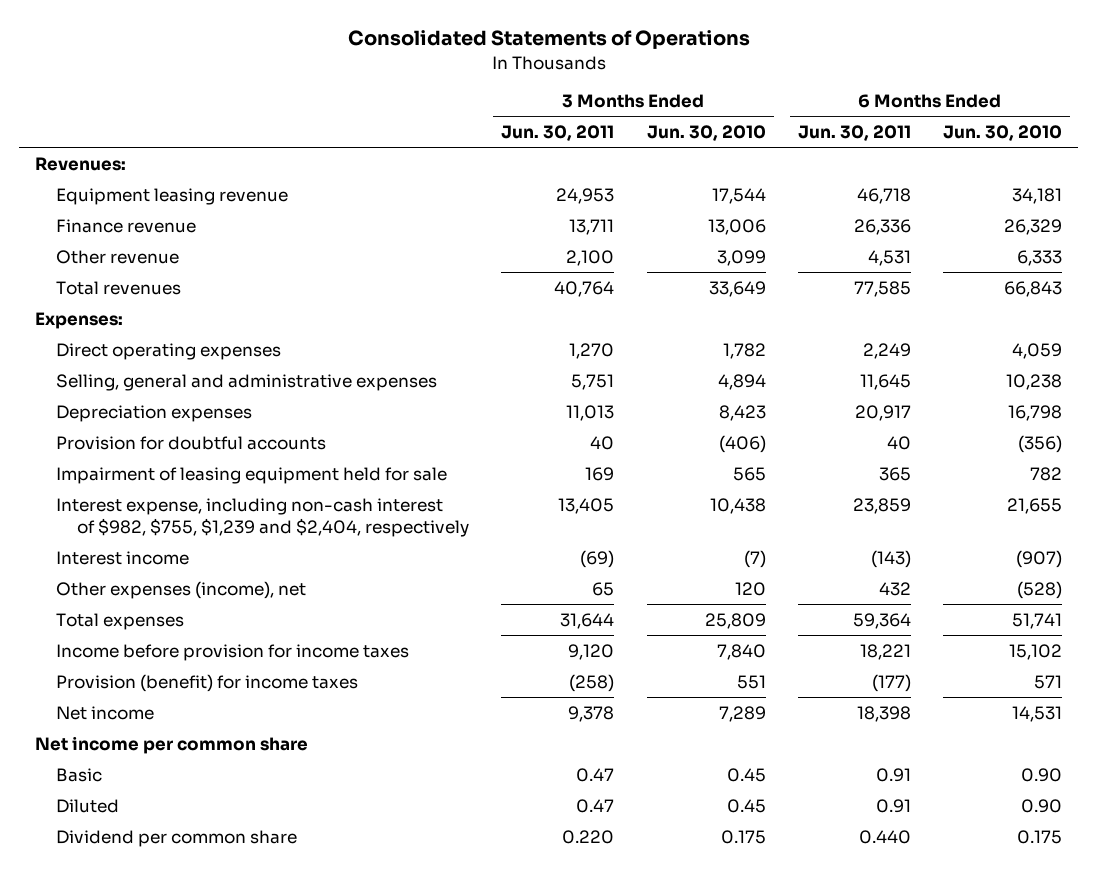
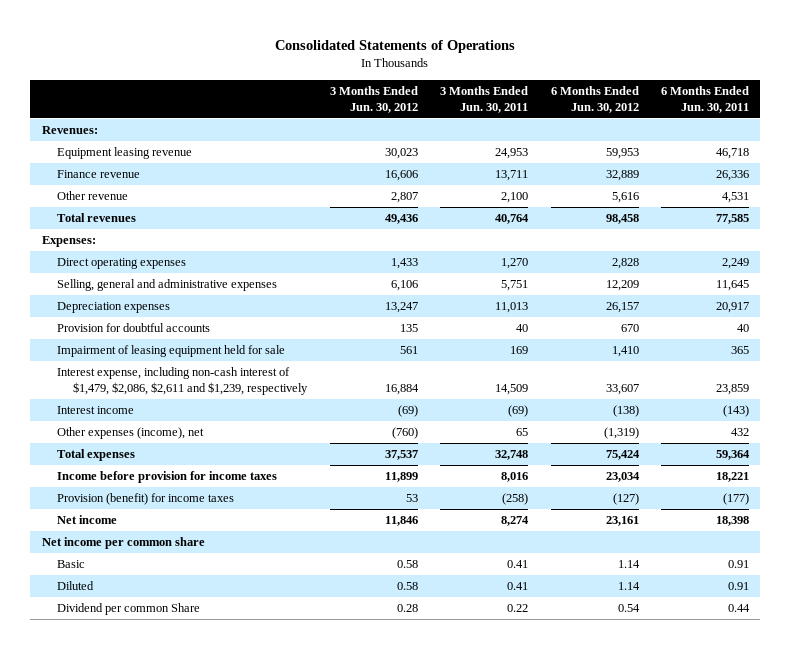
[646,125,766,142] Jun. 30, 2010 -> none
[943,125,1063,142] Jun. 30, 2010 -> none
none -> [329,85,418,113] 3 Months Ended Jun. 30, 2012
none -> [550,85,639,113] 6 Months Ended Jun. 30, 2012
[55,497,469,537] Interest expense, including non-cash interest of $982, $755, $1,239 and $2,404, respectively -> [57,366,309,396] Interest expense, including non-cash interest of $1,479, $2,086, $2,611 and $1,239, respectively
[558,497,615,514] 13,405 -> [495,384,529,396] 14,509
[560,612,615,629] 31,644 -> [495,449,529,460] 32,748
[568,643,615,660] 9,120 -> [501,471,529,482] 8,016
[568,705,615,722] 9,378 -> [501,515,530,526] 8,274
[576,767,615,782] 0.47 -> [507,559,529,568] 0.41
[576,798,615,813] 0.47 -> [507,581,529,590] 0.41
[55,829,297,847] Dividend per common share -> [57,602,201,615] Dividend per common Share
[562,829,615,844] 0.220 -> [507,603,529,612] 0.22
[858,829,911,844] 0.440 -> [728,603,751,612] 0.44

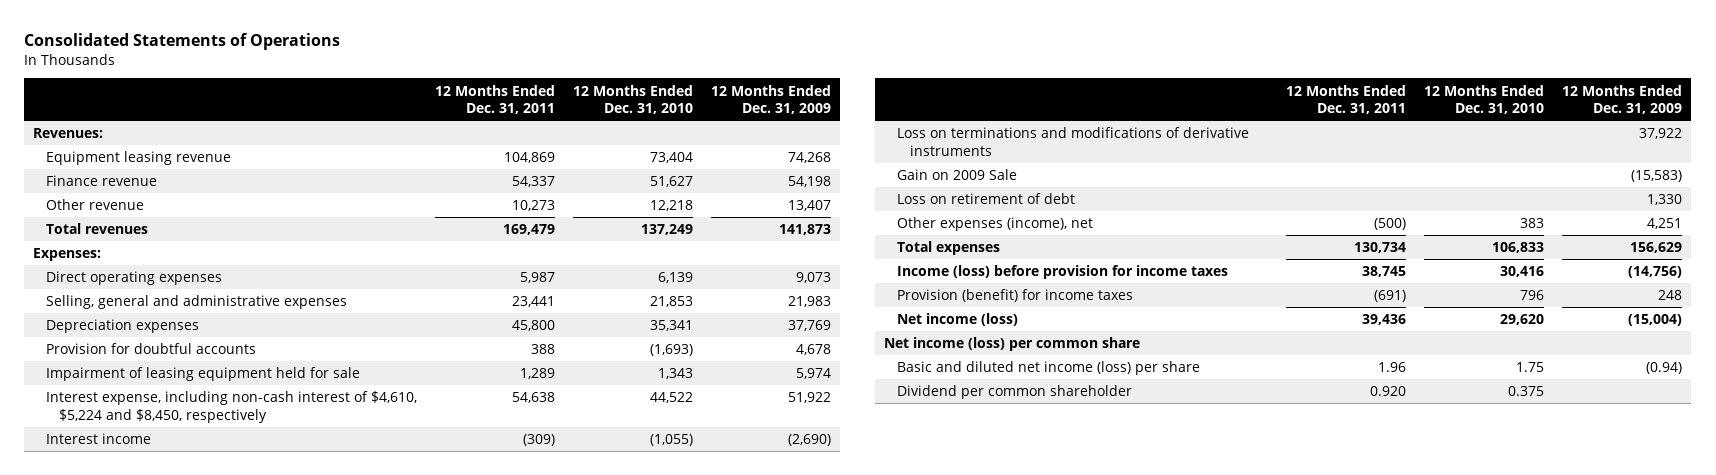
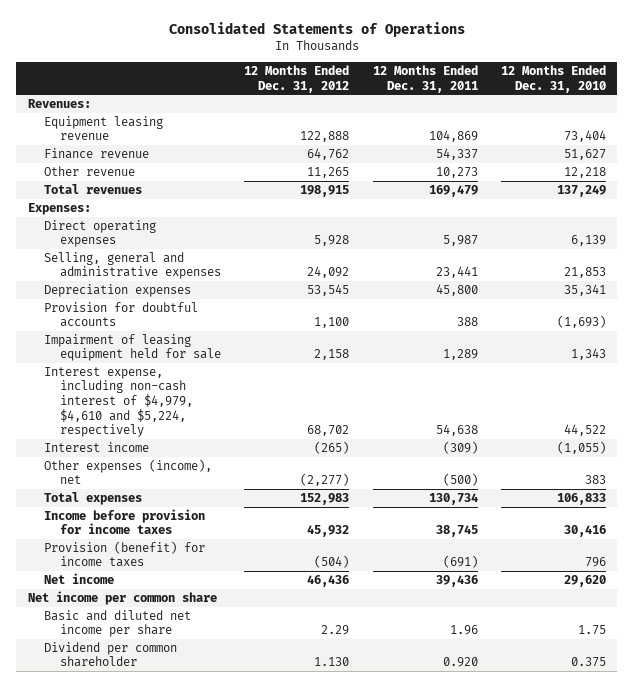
[711,84,832,115] 12 Months Ended Dec. 31, 2009 -> none
none -> [244,65,350,93] 12 Months Ended Dec. 31, 2012
[46,391,418,423] Interest expense, including non-cash interest of $4,610, $5,224 and $8,450, respectively -> [43,366,194,438] Interest expense, including non-cash interest of $4,979, $4,610 and $5,224, respectively
[896,127,1249,156] Loss on terminations and modifications of derivative instruments -> none
[896,169,1017,181] Gain on 2009 Sale -> none
[896,193,1075,205] Loss on retirement of debt -> none
[896,265,1228,280] Income (loss) before provision for income taxes -> [43,508,205,535] Income before provision for income taxes
[896,313,1018,327] Net income (loss) -> [43,572,114,584] Net income
[884,337,1141,352] Net income (loss) per common share -> [27,590,217,605] Net income per common share
[896,361,1200,376] Basic and diluted net income (loss) per share -> [43,609,191,638] Basic and diluted net income per share

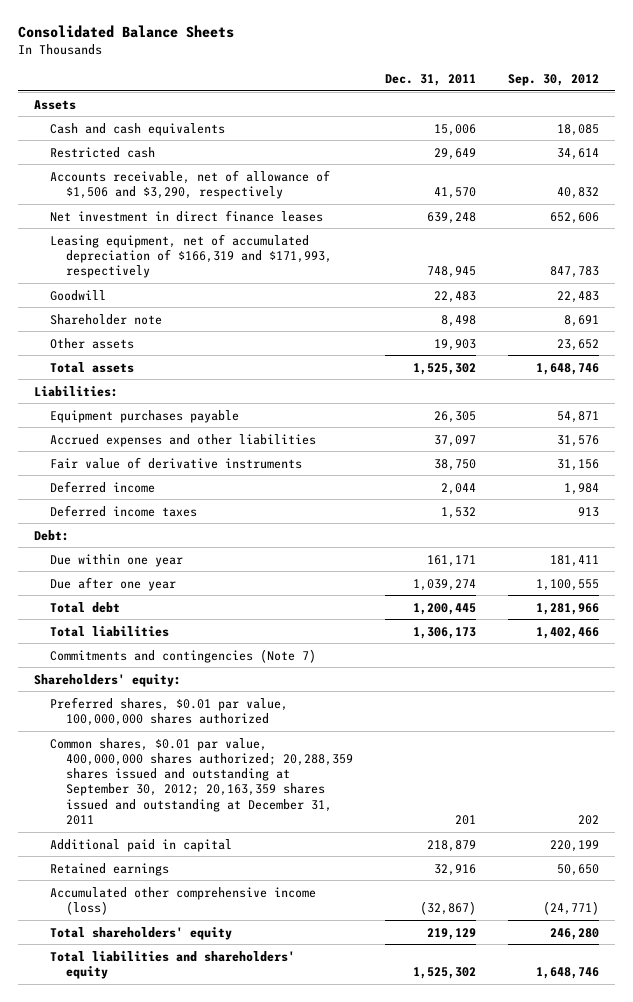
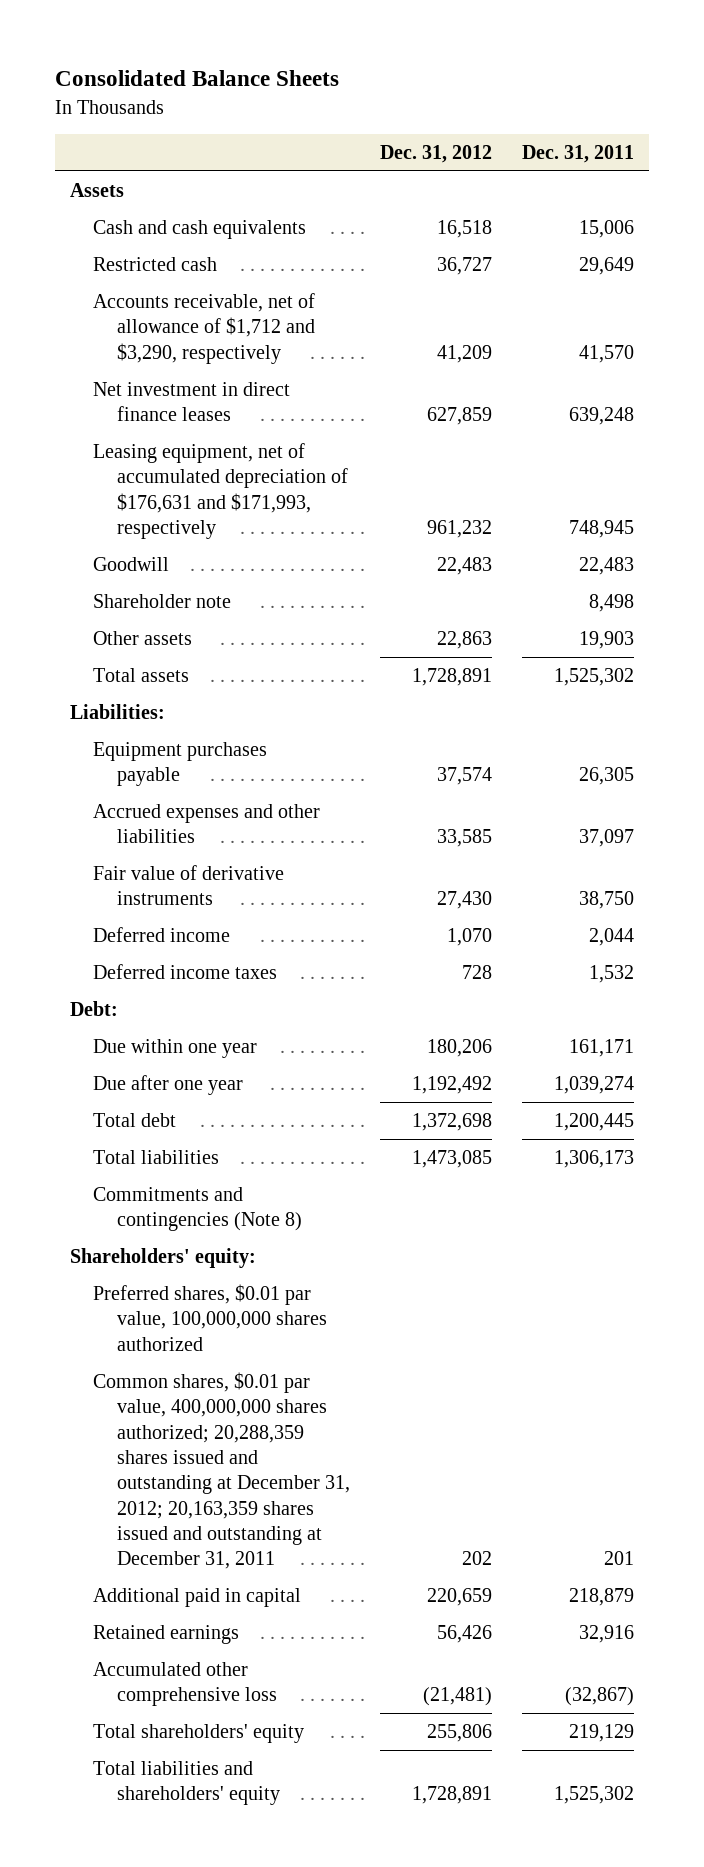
[507,74,599,87] Sep. 30, 2012 -> none
none -> [379,144,492,163] Dec. 31, 2012
[49,169,330,199] Accounts receivable, net of allowance of $1,506 and $3,290, respectively -> [93,293,316,364] Accounts receivable, net of allowance of $1,712 and $3,290, respectively
[49,233,332,279] Leasing equipment, net of accumulated depreciation of $166,319 and $171,993, respectively -> [93,443,348,539] Leasing equipment, net of accumulated depreciation of $176,631 and $171,993, respectively
[49,648,316,663] Commitments and contingencies (Note 7) -> [93,1187,302,1232] Commitments and contingencies (Note 8)
[49,737,353,826] Common shares, $0.01 par value, 400,000,000 shares authorized; 20,288,359 shares issued and outstanding at September 30, 2012; 20,163,359 shares issued and outstanding at December 31, 2011 -> [93,1372,350,1570] Common shares, $0.01 par value, 400,000,000 shares authorized; 20,288,359 shares issued and outstanding at December 31, 2012; 20,163,359 shares issued and outstanding at December 31, 2011
[49,886,316,915] Accumulated other comprehensive income (loss) -> [93,1662,277,1707] Accumulated other comprehensive loss

